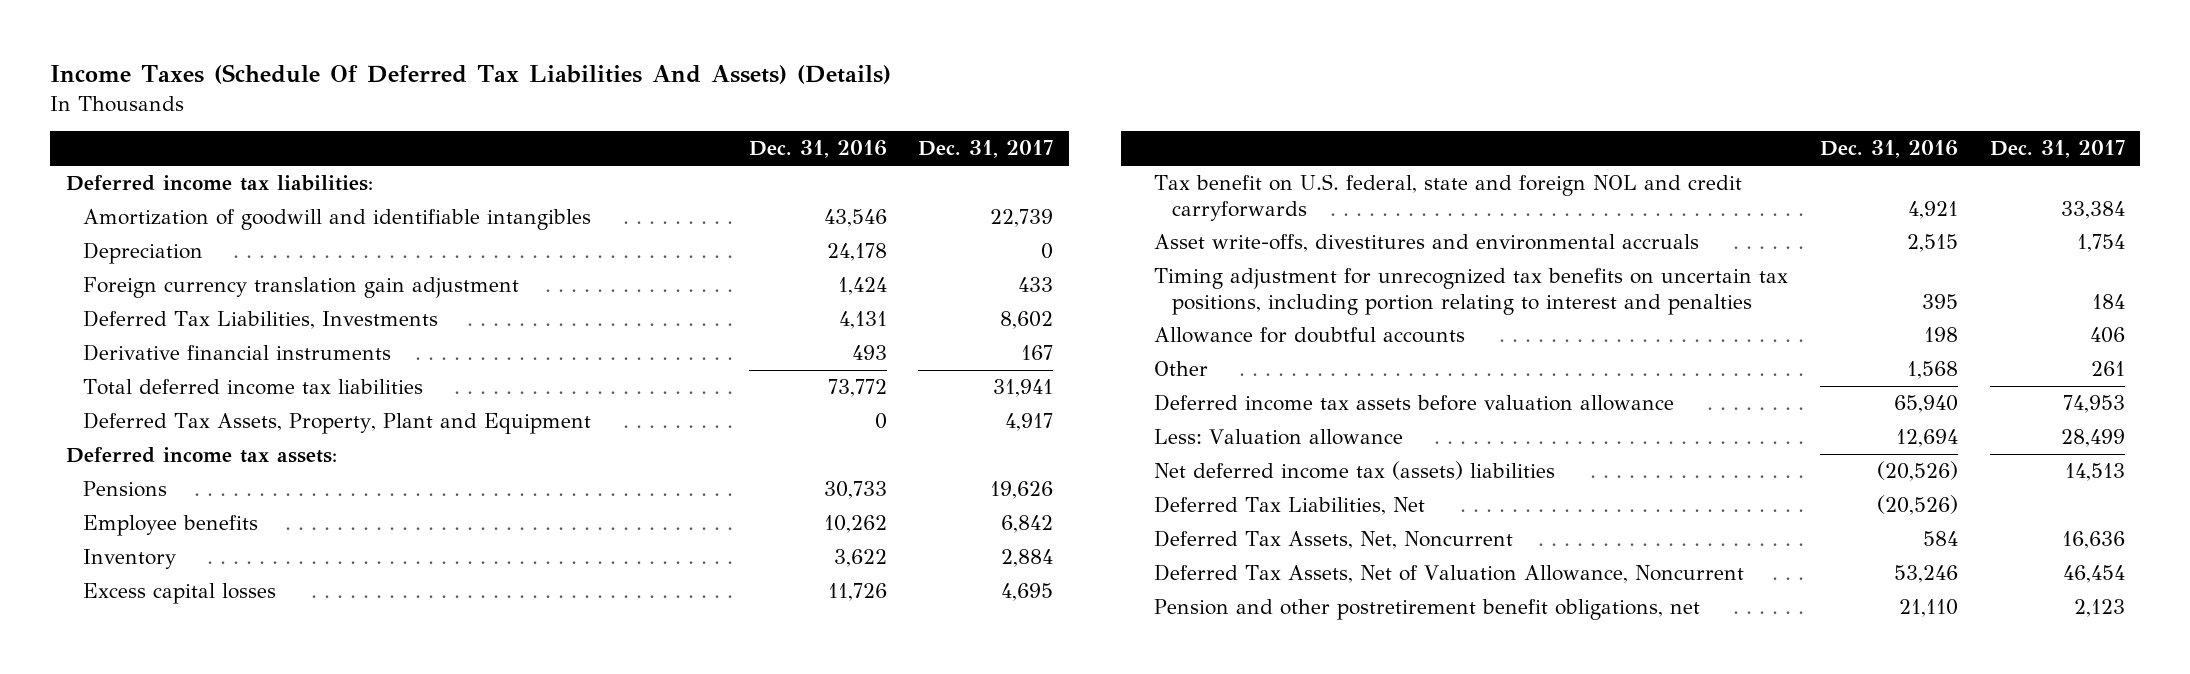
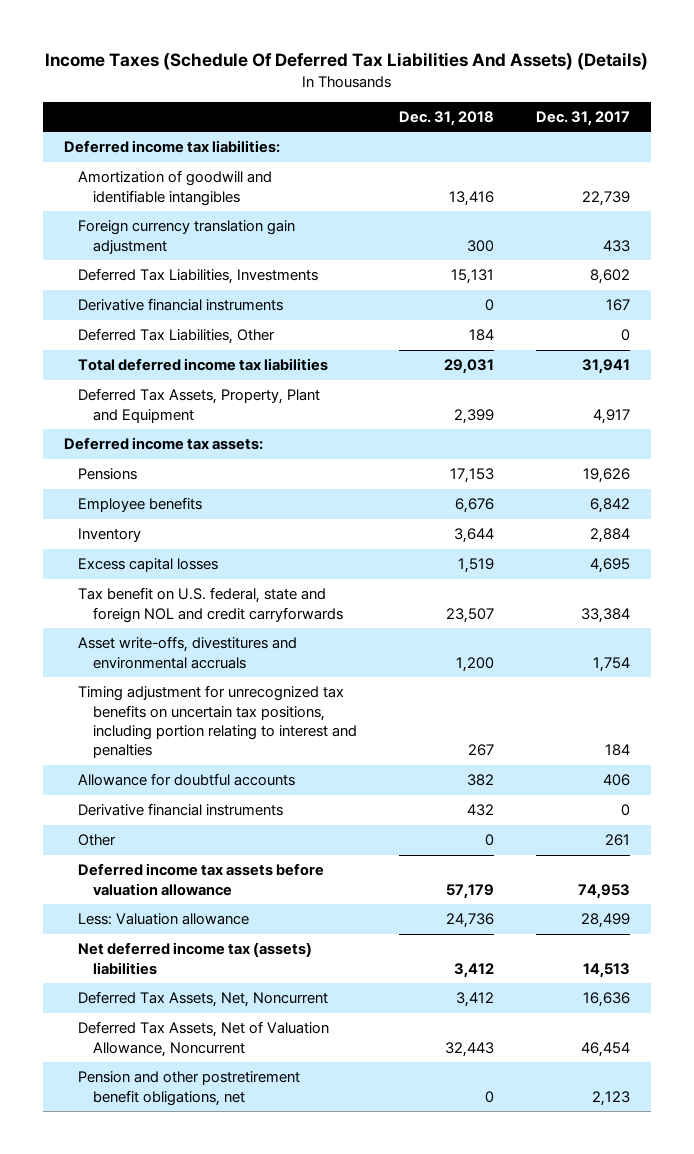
[748,140,887,159] Dec. 31, 2016 -> none
none -> [398,110,494,126] Dec. 31, 2018
[83,242,204,265] Depreciation -> none
none -> [78,328,276,345] Deferred Tax Liabilities, Other
none -> [78,803,284,817] Derivative financial instruments
[1154,496,1426,516] Deferred Tax Liabilities, Net -> none

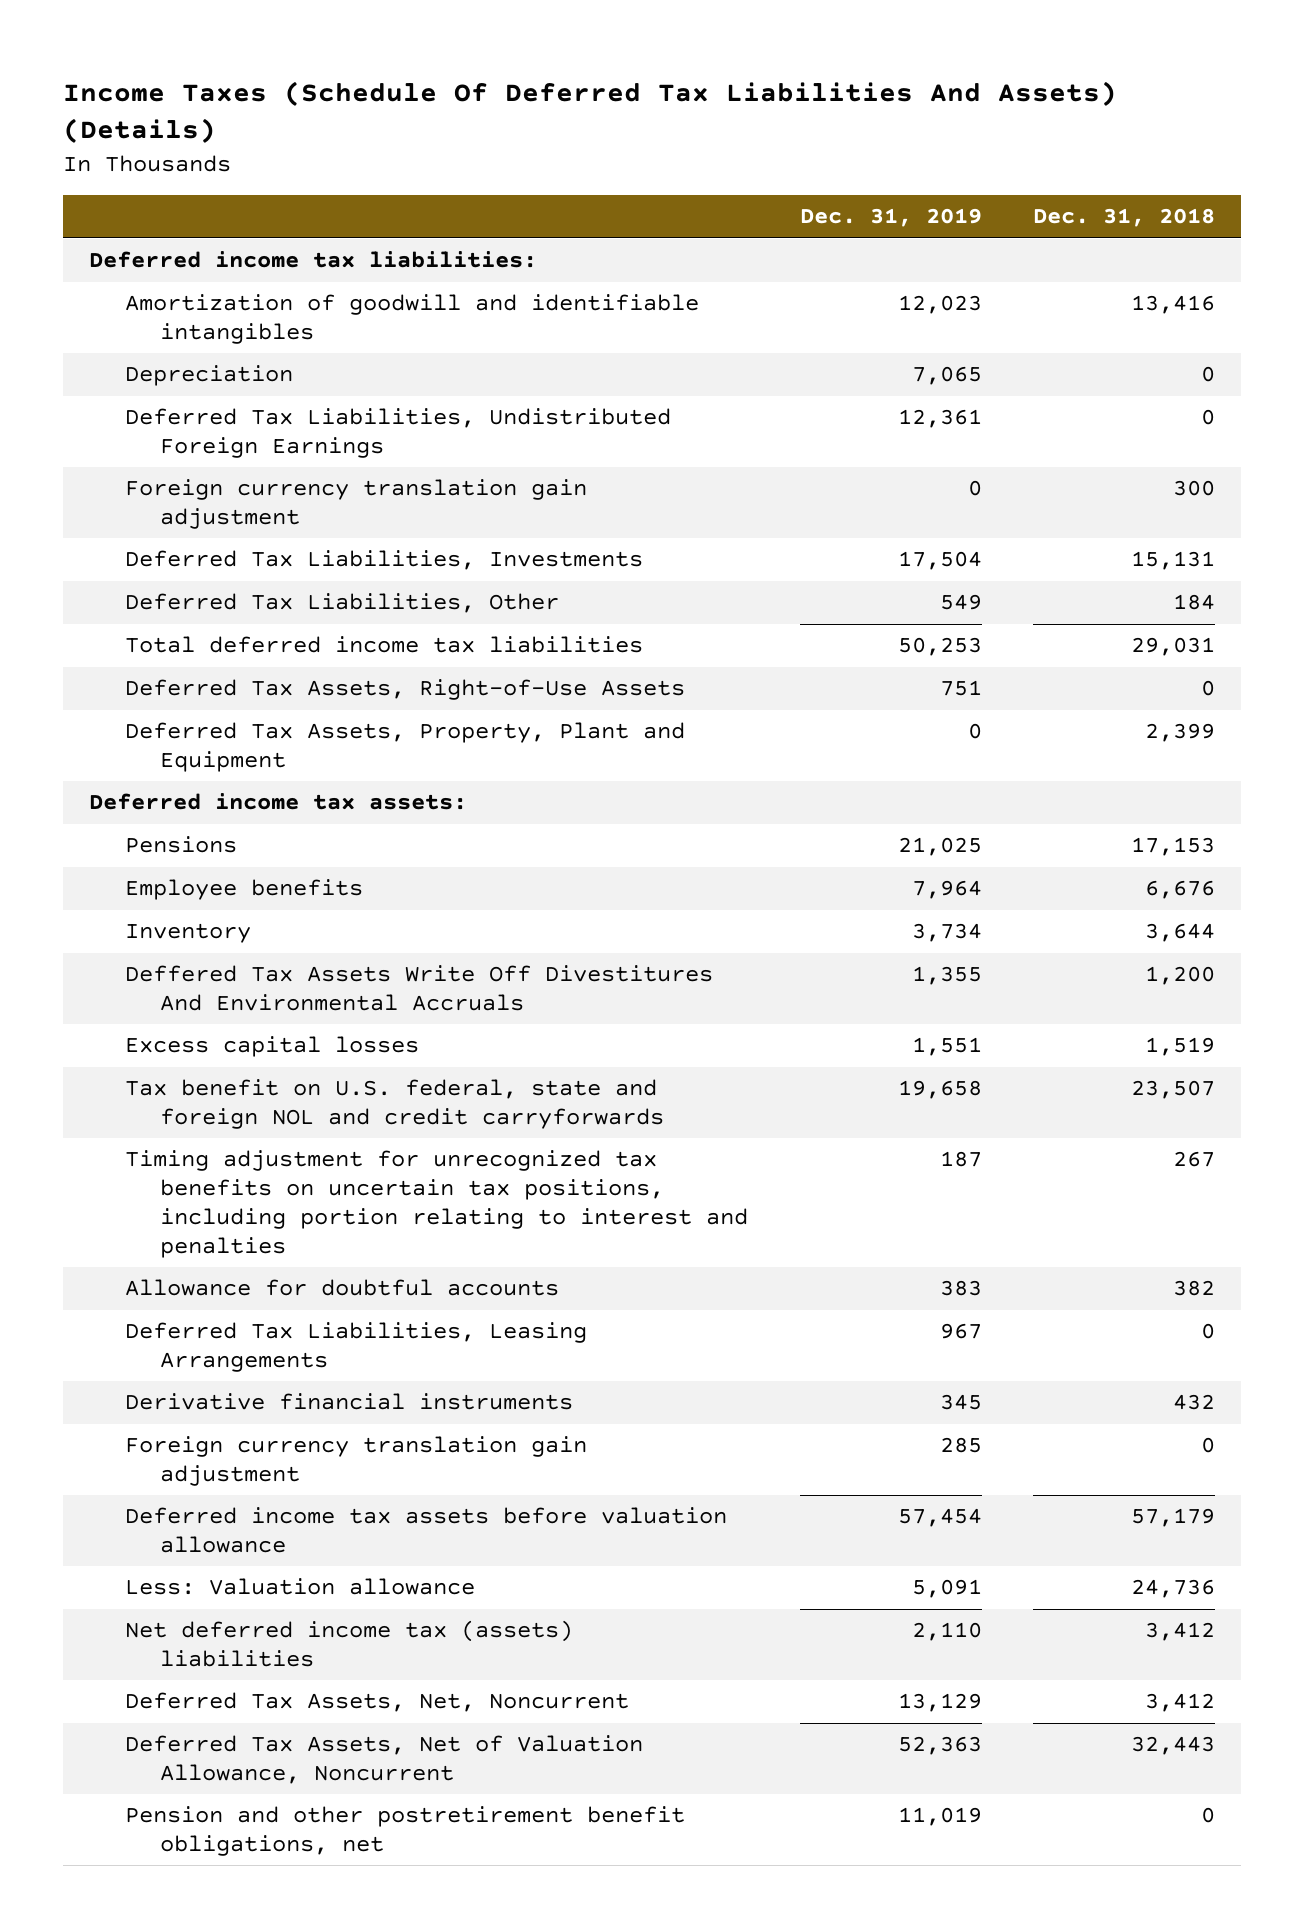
[535,110,630,126] Dec. 31, 2017 -> none
none -> [799,208,982,228] Dec. 31, 2019
none -> [124,365,293,387] Depreciation
none -> [124,408,671,459] Deferred Tax Liabilities, Undistributed Foreign Earnings
[78,298,284,312] Derivative financial instruments -> none
none -> [124,679,685,701] Deferred Tax Assets, Right-of-Use Assets
none -> [124,965,713,1012] Deffered Tax Assets Write Off Divestitures And Environmental Accruals
[78,636,298,669] Asset write-offs, divestitures and environmental accruals -> none
none -> [124,1322,587,1373] Deferred Tax Liabilities, Leasing Arrangements
[78,834,117,847] Other -> [124,1436,587,1487] Foreign currency translation gain adjustment

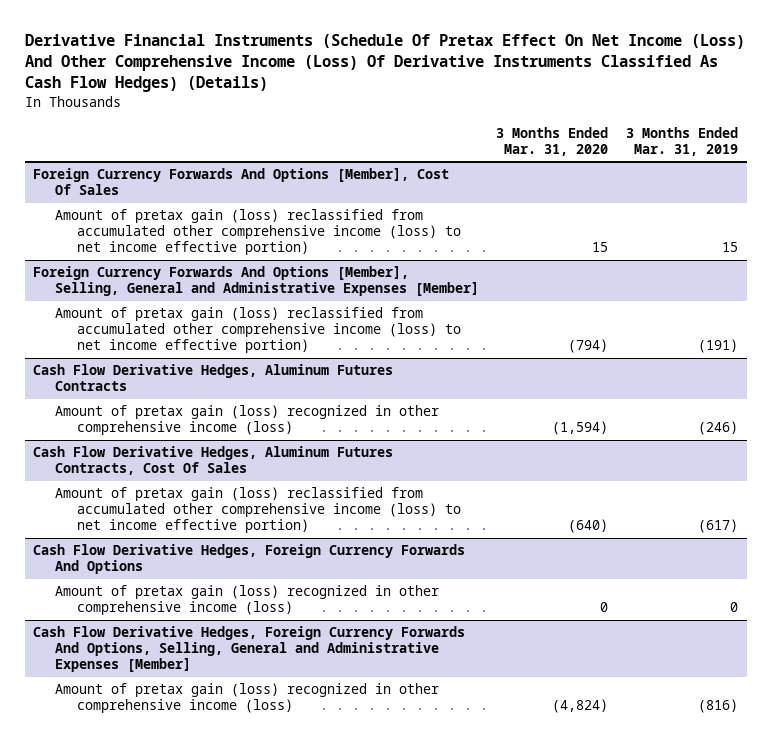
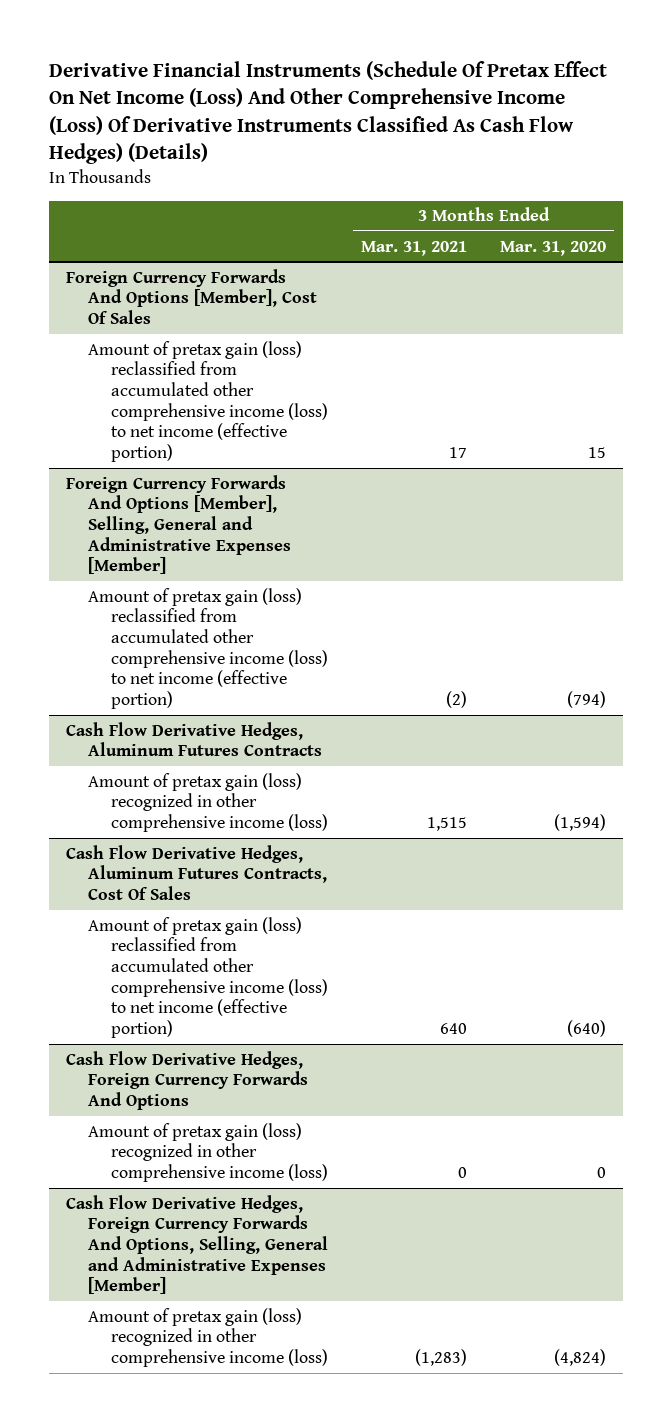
[625,126,738,156] 3 Months Ended Mar. 31, 2019 -> none
none -> [361,240,468,256] Mar. 31, 2021
[55,209,461,256] Amount of pretax gain (loss) reclassified from accumulated other comprehensive income (loss) to net income effective portion) -> [88,340,329,463] Amount of pretax gain (loss) reclassified from accumulated other comprehensive income (loss) to net income (effective portion)
[55,307,461,354] Amount of pretax gain (loss) reclassified from accumulated other comprehensive income (loss) to net income effective portion) -> [88,587,329,710] Amount of pretax gain (loss) reclassified from accumulated other comprehensive income (loss) to net income (effective portion)
[55,487,461,534] Amount of pretax gain (loss) reclassified from accumulated other comprehensive income (loss) to net income effective portion) -> [88,916,329,1039] Amount of pretax gain (loss) reclassified from accumulated other comprehensive income (loss) to net income (effective portion)

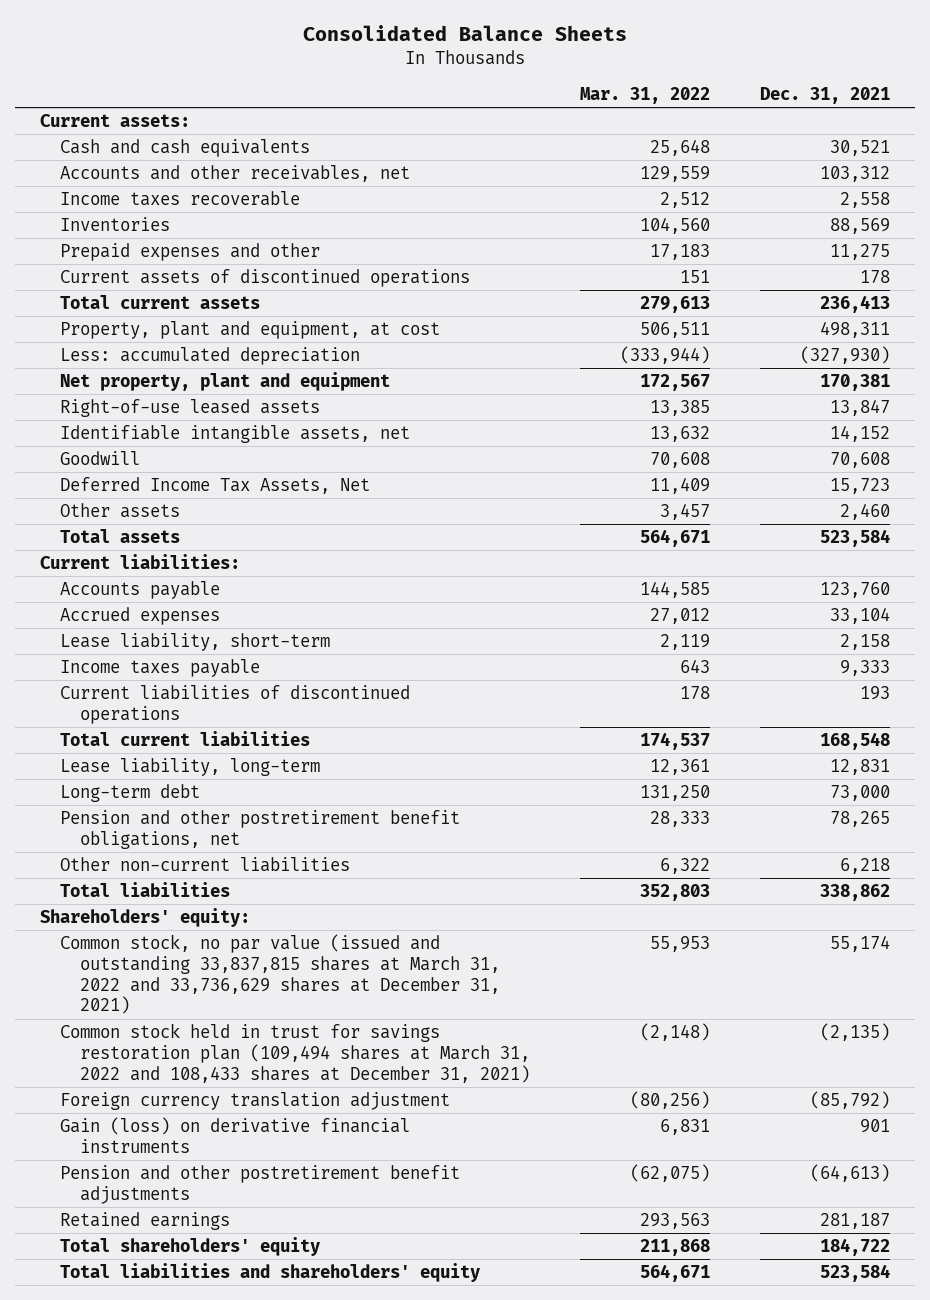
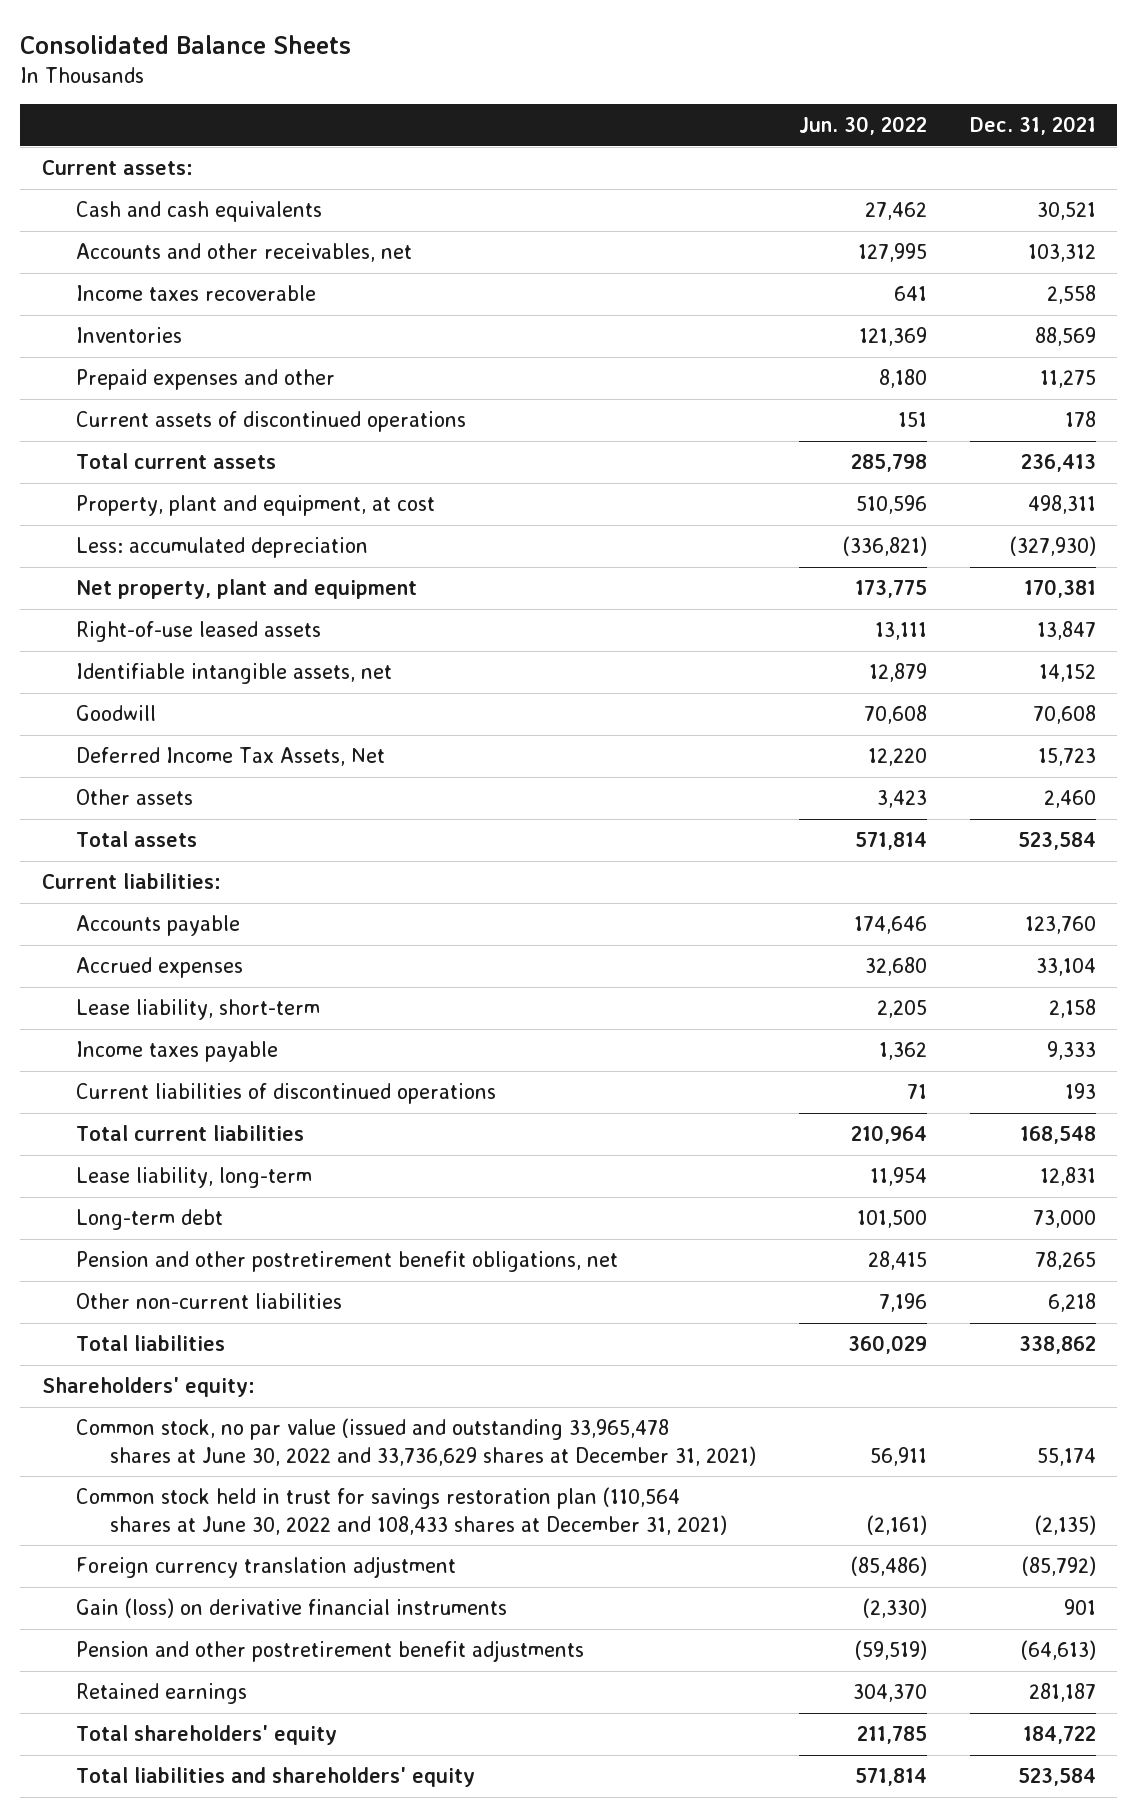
[579,87,710,105] Mar. 31, 2022 -> none
none -> [799,116,928,136] Jun. 30, 2022
[60,934,501,1015] Common stock, no par value (issued and outstanding 33,837,815 shares at March 31, 2022 and 33,736,629 shares at December 31, 2021) -> [75,1418,757,1466] Common stock, no par value (issued and outstanding 33,965,478 shares at June 30, 2022 and 33,736,629 shares at December 31, 2021)
[60,1023,531,1083] Common stock held in trust for savings restoration plan (109,494 shares at March 31, 2022 and 108,433 shares at December 31, 2021) -> [75,1487,728,1535] Common stock held in trust for savings restoration plan (110,564 shares at June 30, 2022 and 108,433 shares at December 31, 2021)

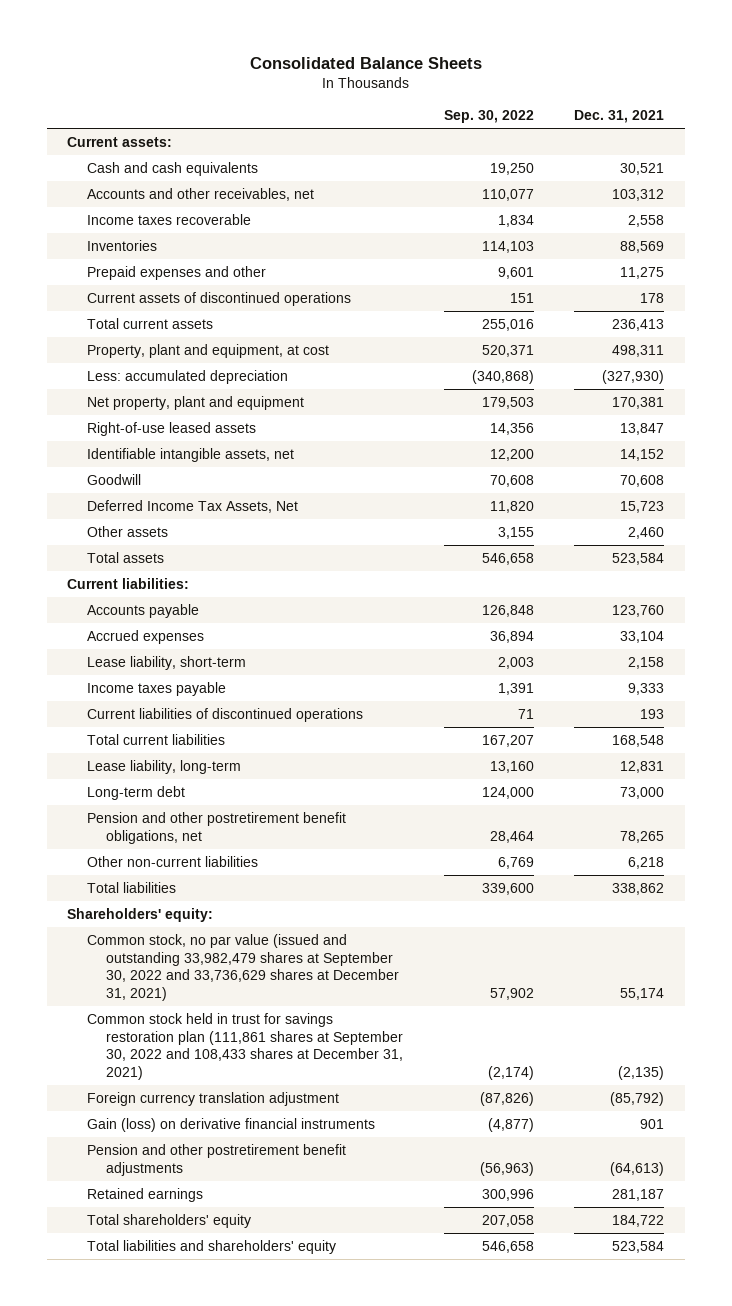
[799,116,928,136] Jun. 30, 2022 -> none
none -> [443,110,534,124] Sep. 30, 2022
[75,1418,757,1466] Common stock, no par value (issued and outstanding 33,965,478 shares at June 30, 2022 and 33,736,629 shares at December 31, 2021) -> [86,934,399,1001] Common stock, no par value (issued and outstanding 33,982,479 shares at September 30, 2022 and 33,736,629 shares at December 31, 2021)
[75,1487,728,1535] Common stock held in trust for savings restoration plan (110,564 shares at June 30, 2022 and 108,433 shares at December 31, 2021) -> [86,1013,403,1080] Common stock held in trust for savings restoration plan (111,861 shares at September 30, 2022 and 108,433 shares at December 31, 2021)

